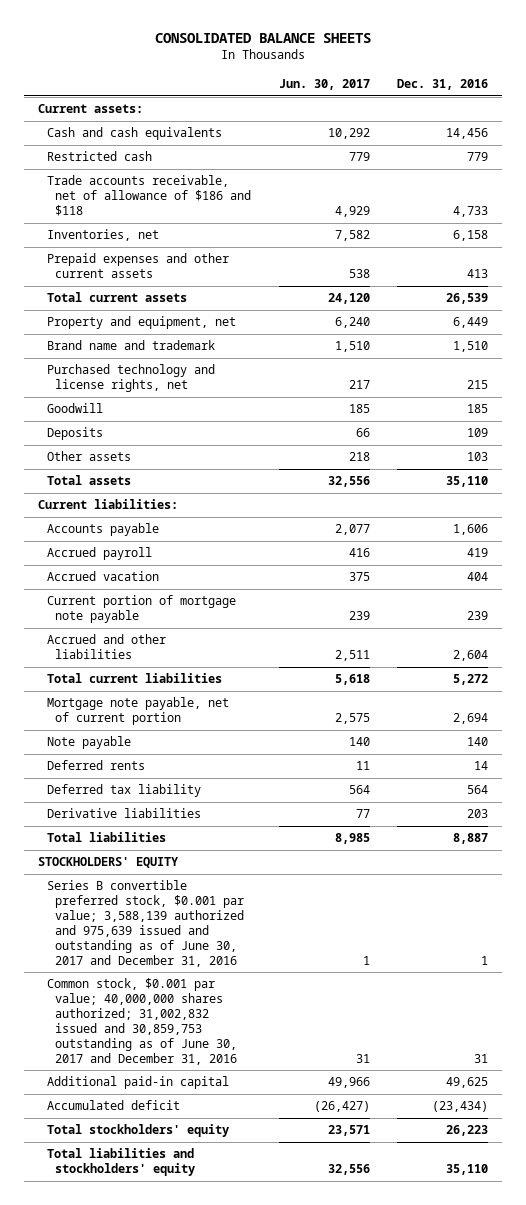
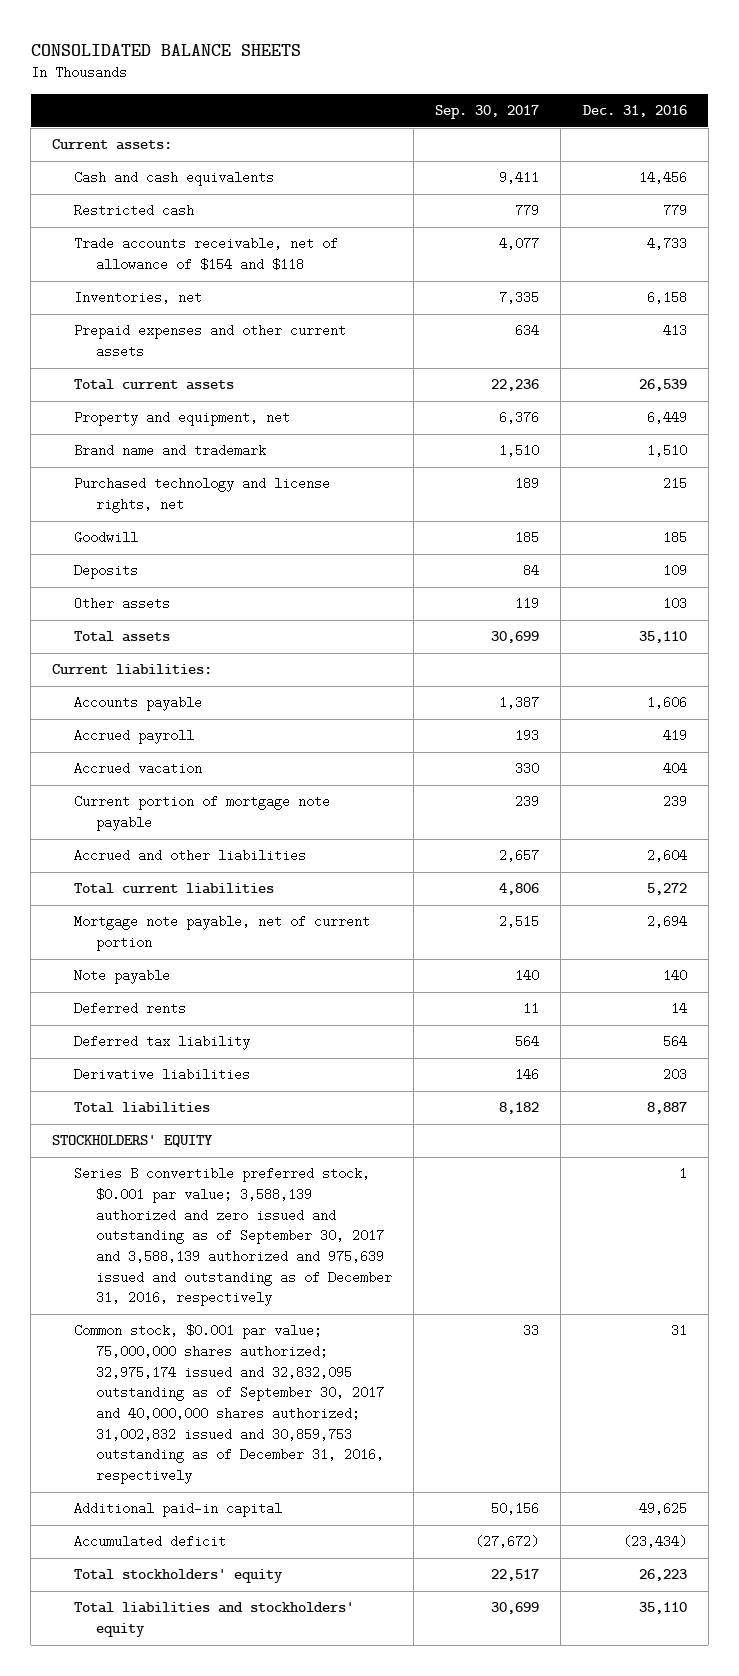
[278,79,370,91] Jun. 30, 2017 -> none
none -> [435,104,540,119] Sep. 30, 2017
[46,175,252,217] Trade accounts receivable, net of allowance of $186 and $118 -> [74,237,339,272] Trade accounts receivable, net of allowance of $154 and $118
[46,880,245,967] Series B convertible preferred stock, $0.001 par value; 3,588,139 authorized and 975,639 issued and outstanding as of June 30, 2017 and December 31, 2016 -> [74,1167,392,1307] Series B convertible preferred stock, $0.001 par value; 3,588,139 authorized and zero issued and outstanding as of September 30, 2017 and 3,588,139 authorized and 975,639 issued and outstanding as of December 31, 2016, respectively
[46,978,238,1065] Common stock, $0.001 par value; 40,000,000 shares authorized; 31,002,832 issued and 30,859,753 outstanding as of June 30, 2017 and December 31, 2016 -> [74,1324,384,1485] Common stock, $0.001 par value; 75,000,000 shares authorized; 32,975,174 issued and 32,832,095 outstanding as of September 30, 2017 and 40,000,000 shares authorized; 31,002,832 issued and 30,859,753 outstanding as of December 31, 2016, respectively

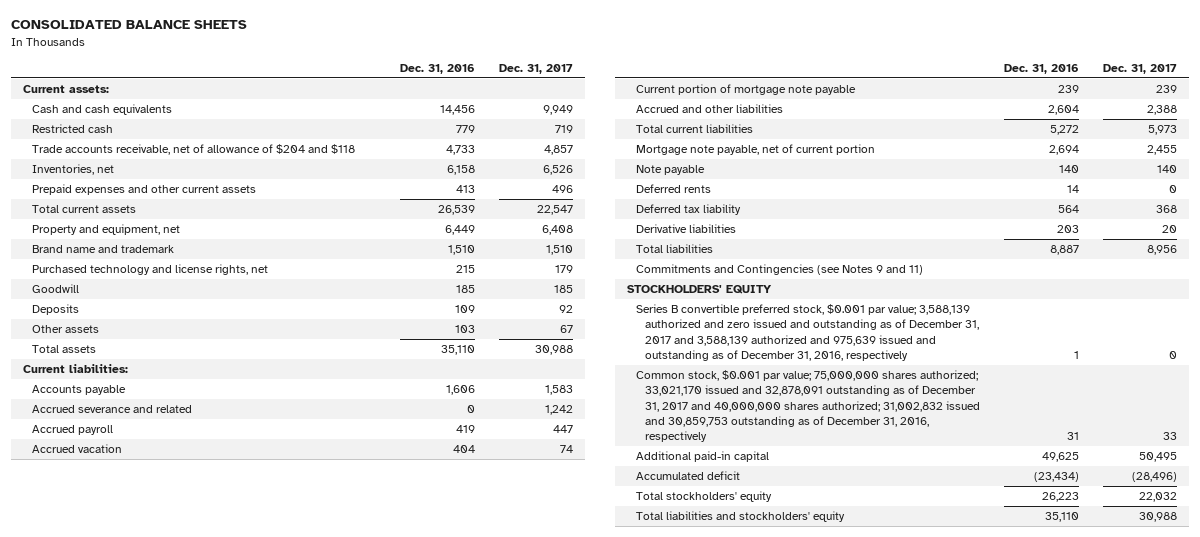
[435,104,540,119] Sep. 30, 2017 -> none
none -> [498,63,573,74] Dec. 31, 2017
[74,237,339,272] Trade accounts receivable, net of allowance of $154 and $118 -> [31,144,355,156] Trade accounts receivable, net of allowance of $204 and $118
none -> [31,405,192,414] Accrued severance and related
none -> [635,264,923,276] Commitments and Contingencies (see Notes 9 and 11)
[74,1167,392,1307] Series B convertible preferred stock, $0.001 par value; 3,588,139 authorized and zero issued and outstanding as of September 30, 2017 and 3,588,139 authorized and 975,639 issued and outstanding as of December 31, 2016, respectively -> [635,304,979,361] Series B convertible preferred stock, $0.001 par value; 3,588,139 authorized and zero issued and outstanding as of December 31, 2017 and 3,588,139 authorized and 975,639 issued and outstanding as of December 31, 2016, respectively
[74,1324,384,1485] Common stock, $0.001 par value; 75,000,000 shares authorized; 32,975,174 issued and 32,832,095 outstanding as of September 30, 2017 and 40,000,000 shares authorized; 31,002,832 issued and 30,859,753 outstanding as of December 31, 2016, respectively -> [635,370,980,442] Common stock, $0.001 par value; 75,000,000 shares authorized; 33,021,170 issued and 32,878,091 outstanding as of December 31, 2017 and 40,000,000 shares authorized; 31,002,832 issued and 30,859,753 outstanding as of December 31, 2016, respectively

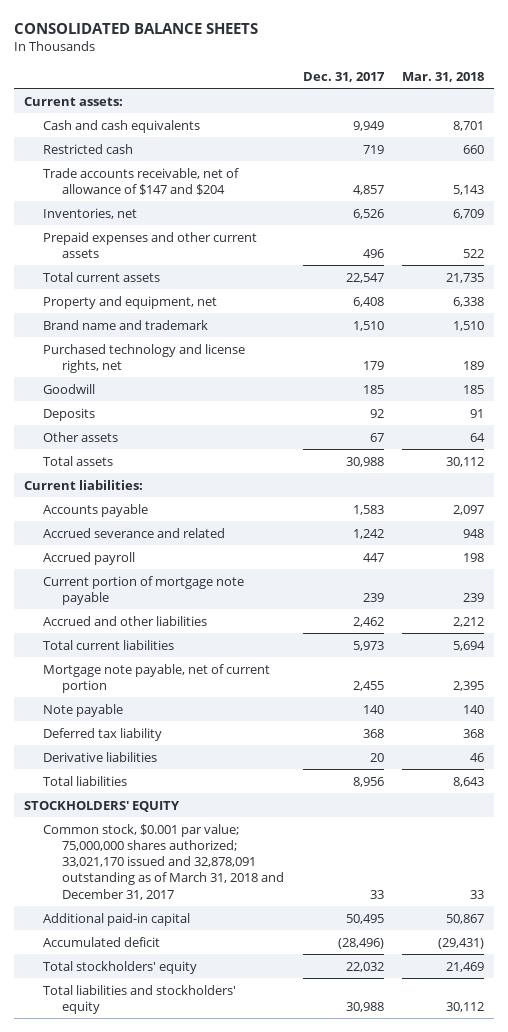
[399,63,475,74] Dec. 31, 2016 -> none
none -> [402,71,485,82] Mar. 31, 2018
[31,144,355,156] Trade accounts receivable, net of allowance of $204 and $118 -> [42,167,239,195] Trade accounts receivable, net of allowance of $147 and $204
[31,444,122,454] Accrued vacation -> none
[1147,105,1178,116] 2,388 -> [352,616,384,627] 2,462
[635,184,711,194] Deferred rents -> none
[635,264,923,276] Commitments and Contingencies (see Notes 9 and 11) -> none
[635,304,979,361] Series B convertible preferred stock, $0.001 par value; 3,588,139 authorized and zero issued and outstanding as of December 31, 2017 and 3,588,139 authorized and 975,639 issued and outstanding as of December 31, 2016, respectively -> none
[635,370,980,442] Common stock, $0.001 par value; 75,000,000 shares authorized; 33,021,170 issued and 32,878,091 outstanding as of December 31, 2017 and 40,000,000 shares authorized; 31,002,832 issued and 30,859,753 outstanding as of December 31, 2016, respectively -> [42,823,284,900] Common stock, $0.001 par value; 75,000,000 shares authorized; 33,021,170 issued and 32,878,091 outstanding as of March 31, 2018 and December 31, 2017

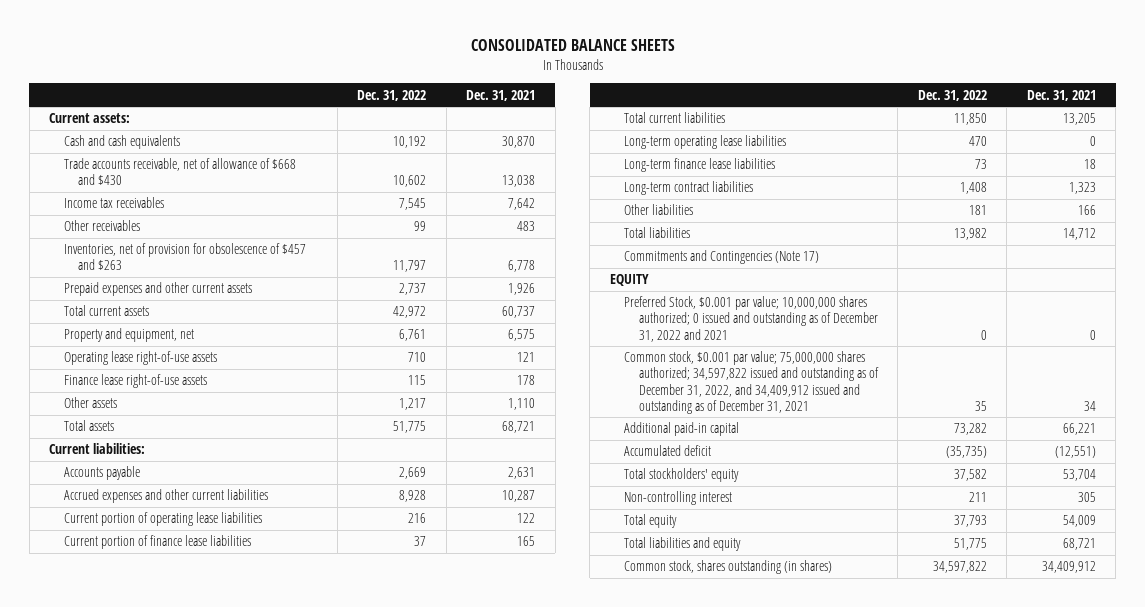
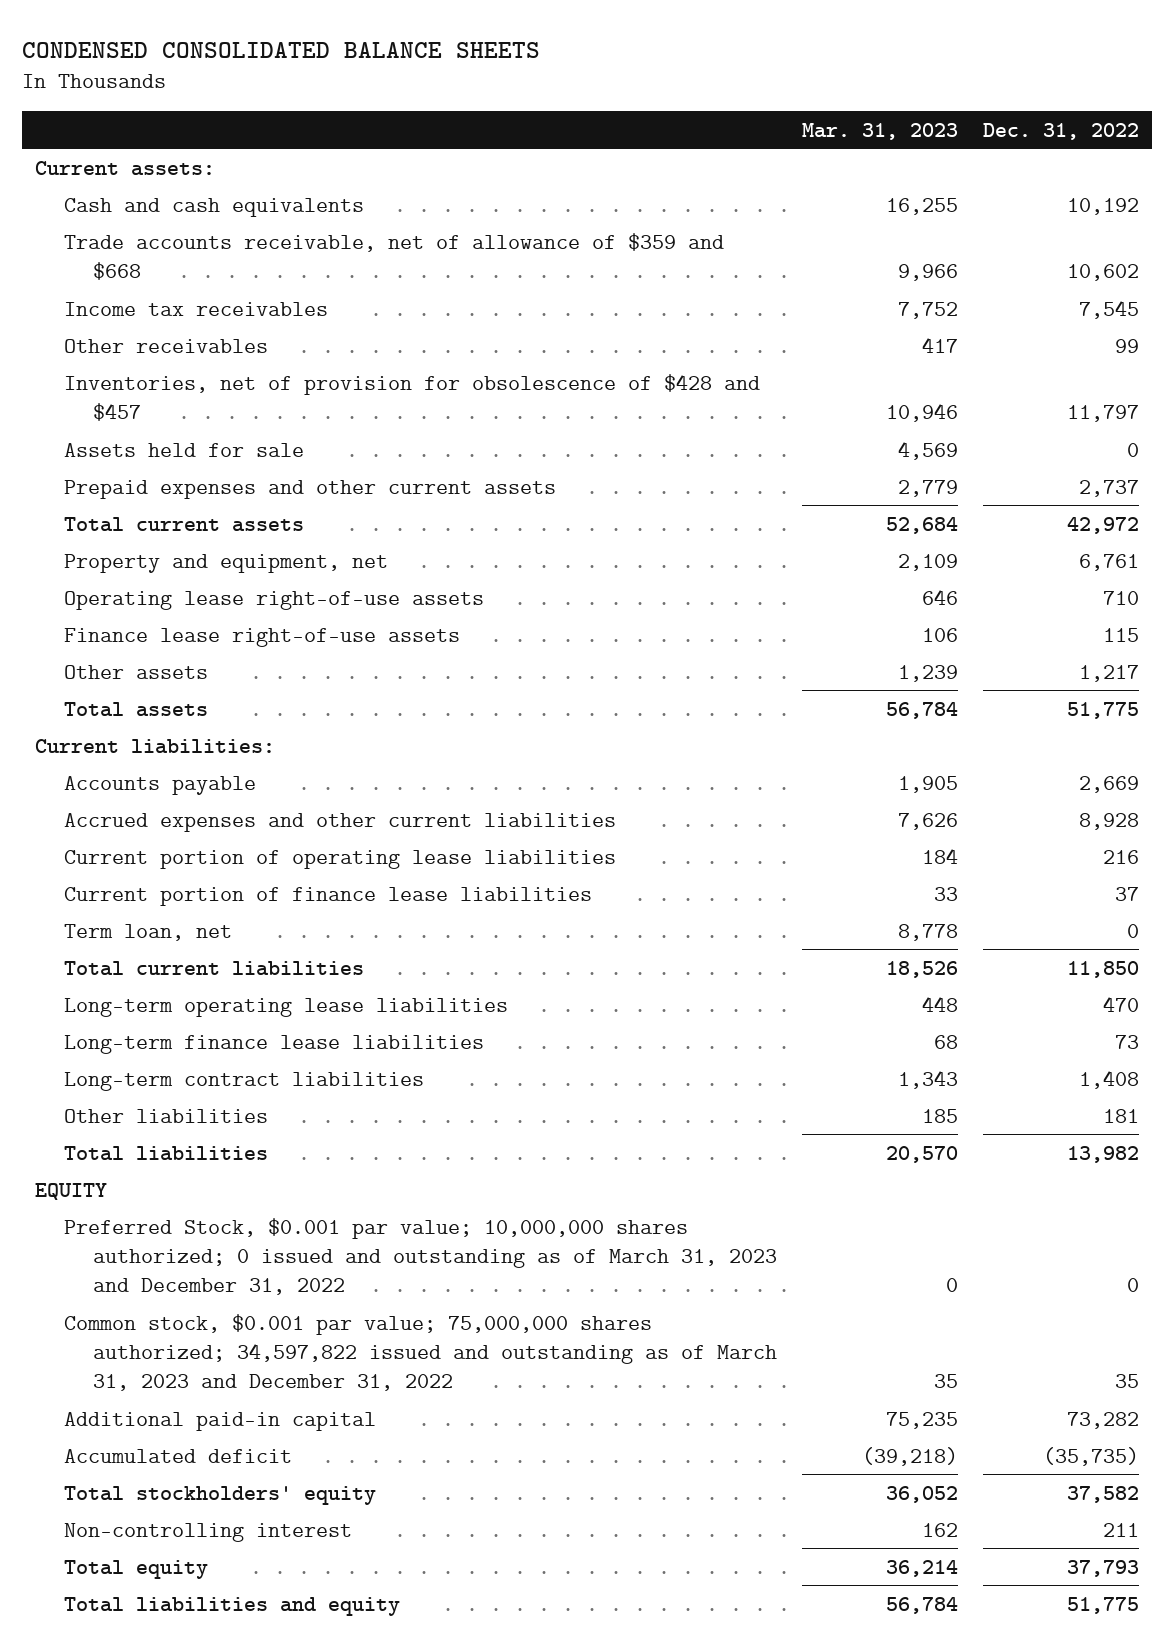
[470,38,675,51] CONSOLIDATED BALANCE SHEETS -> [22,41,541,58] CONDENSED CONSOLIDATED BALANCE SHEETS
[466,89,536,101] Dec. 31, 2021 -> none
none -> [802,122,959,140] Mar. 31, 2023
[63,158,296,186] Trade accounts receivable, net of allowance of $668 and $430 -> [64,232,725,280] Trade accounts receivable, net of allowance of $359 and $668
[63,243,306,271] Inventories, net of provision for obsolescence of $457 and $263 -> [64,373,761,421] Inventories, net of provision for obsolescence of $428 and $457
none -> [64,442,305,457] Assets held for sale
none -> [64,923,233,941] Term loan, net
[624,250,820,265] Commitments and Contingencies (Note 17) -> none
[624,296,878,342] Preferred Stock, $0.001 par value; 10,000,000 shares authorized; 0 issued and outstanding as of December 31, 2022 and 2021 -> [64,1217,778,1296] Preferred Stock, $0.001 par value; 10,000,000 shares authorized; 0 issued and outstanding as of March 31, 2023 and December 31, 2022
[624,351,879,414] Common stock, $0.001 par value; 75,000,000 shares authorized; 34,597,822 issued and outstanding as of December 31, 2022, and 34,409,912 issued and outstanding as of December 31, 2021 -> [64,1313,778,1392] Common stock, $0.001 par value; 75,000,000 shares authorized; 34,597,822 issued and outstanding as of March 31, 2023 and December 31, 2022
[624,560,833,575] Common stock, shares outstanding (in shares) -> none

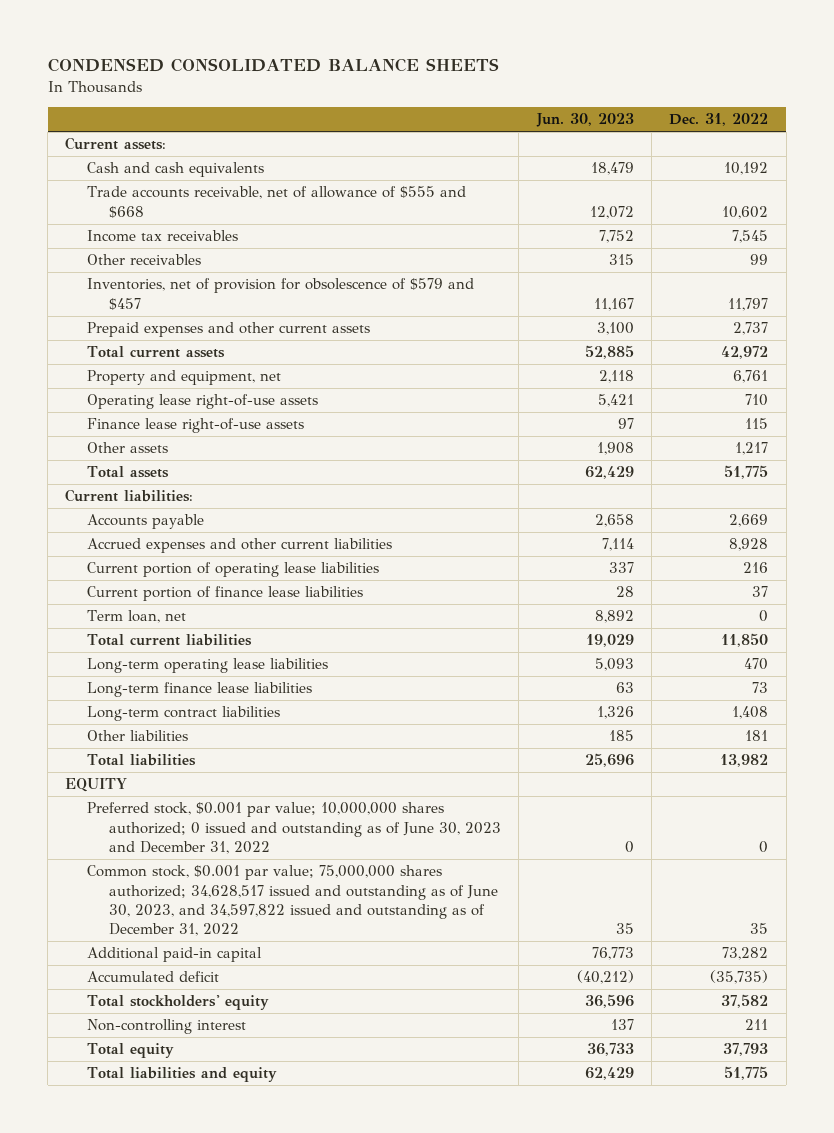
[802,122,959,140] Mar. 31, 2023 -> none
none -> [535,113,634,128] Jun. 30, 2023
[64,232,725,280] Trade accounts receivable, net of allowance of $359 and $668 -> [87,186,467,218] Trade accounts receivable, net of allowance of $555 and $668
[64,442,305,457] Assets held for sale -> none
[64,373,761,421] Inventories, net of provision for obsolescence of $428 and $457 -> [87,278,475,310] Inventories, net of provision for obsolescence of $579 and $457
[64,1217,778,1296] Preferred Stock, $0.001 par value; 10,000,000 shares authorized; 0 issued and outstanding as of March 31, 2023 and December 31, 2022 -> [87,802,501,854] Preferred stock, $0.001 par value; 10,000,000 shares authorized; 0 issued and outstanding as of June 30, 2023 and December 31, 2022
[64,1313,778,1392] Common stock, $0.001 par value; 75,000,000 shares authorized; 34,597,822 issued and outstanding as of March 31, 2023 and December 31, 2022 -> [87,865,498,937] Common stock, $0.001 par value; 75,000,000 shares authorized; 34,628,517 issued and outstanding as of June 30, 2023, and 34,597,822 issued and outstanding as of December 31, 2022

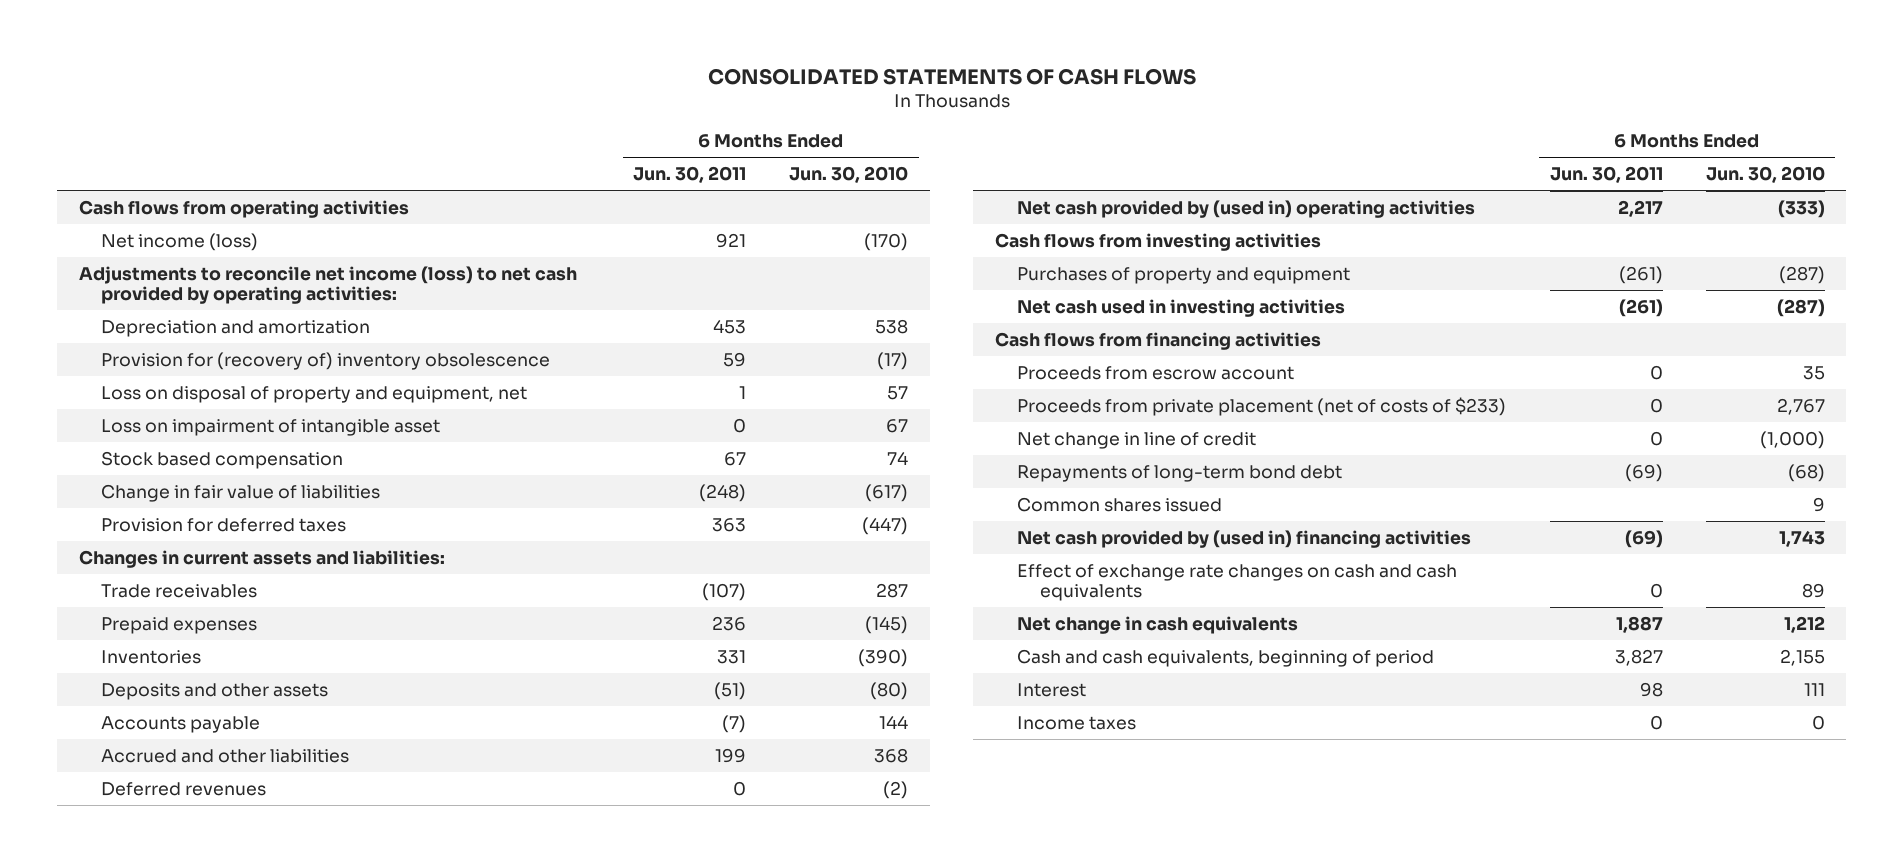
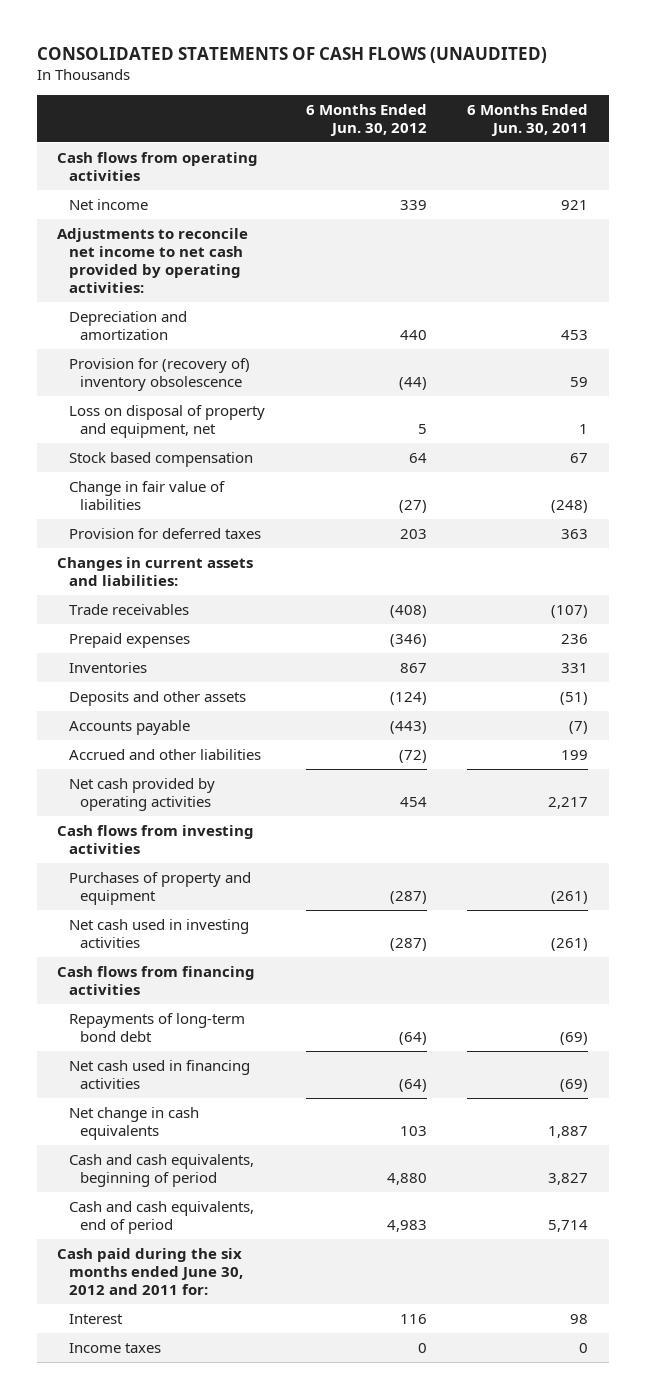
[707,67,1196,85] CONSOLIDATED STATEMENTS OF CASH FLOWS -> [37,47,548,64] CONSOLIDATED STATEMENTS OF CASH FLOWS (UNAUDITED)
[789,165,909,183] Jun. 30, 2010 -> none
none -> [305,103,427,136] 6 Months Ended Jun. 30, 2012
[101,232,259,251] Net income (loss) -> [68,198,148,210] Net income
[78,265,577,304] Adjustments to reconcile net income (loss) to net cash provided by operating activities: -> [57,227,249,293] Adjustments to reconcile net income to net cash provided by operating activities:
[101,418,441,436] Loss on impairment of intangible asset -> none
[101,781,267,796] Deferred revenues -> none
[1017,199,1476,218] Net cash provided by (used in) operating activities -> [68,777,215,811] Net cash provided by operating activities
[1017,365,1295,380] Proceeds from escrow account -> none
[1017,396,1507,416] Proceeds from private placement (net of costs of $233) -> none
[1017,431,1257,449] Net change in line of credit -> none
[1017,496,1223,512] Common shares issued -> none
[1017,563,1458,601] Effect of exchange rate changes on cash and cash equivalents -> none
[1017,529,1472,548] Net cash provided by (used in) financing activities -> [68,1059,250,1089] Net cash used in financing activities
none -> [68,1200,254,1234] Cash and cash equivalents, end of period
none -> [57,1247,243,1295] Cash paid during the six months ended June 30, 2012 and 2011 for:

